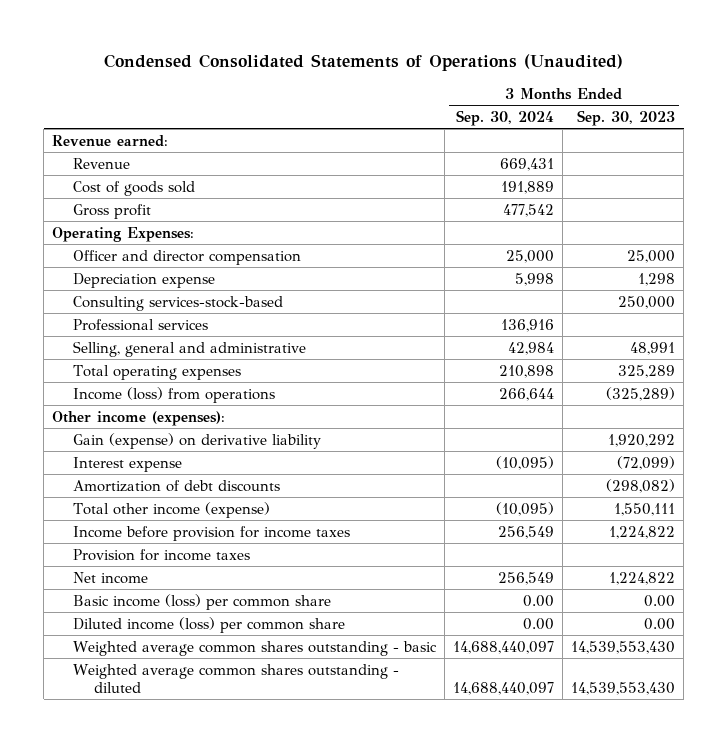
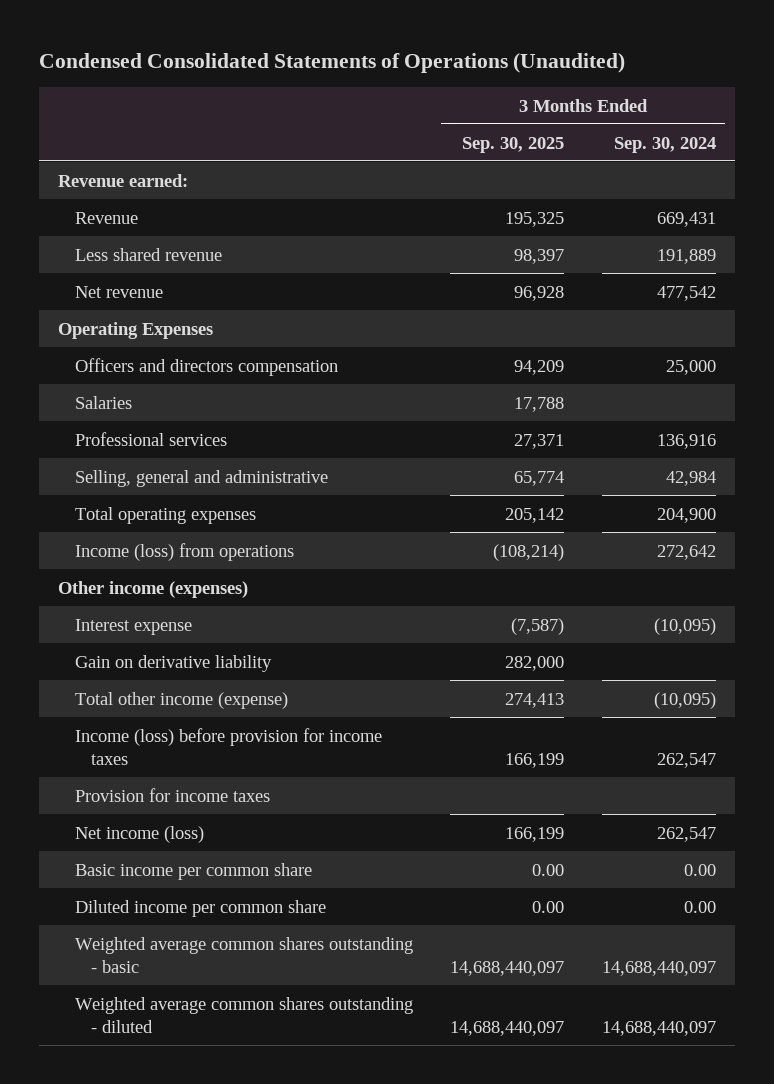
[577,110,676,127] Sep. 30, 2023 -> none
none -> [462,136,565,153] Sep. 30, 2025
[72,272,215,288] Depreciation expense -> none
[72,295,283,311] Consulting services-stock-based -> none
[72,180,195,196] Cost of goods sold -> [74,247,222,261] Less shared revenue
[72,203,151,219] Gross profit -> [74,285,163,298] Net revenue
[52,226,195,242] Operating Expenses: -> [58,321,214,339] Operating Expenses
[72,249,301,265] Officer and director compensation -> [74,357,338,376] Officers and directors compensation
none -> [74,395,132,409] Salaries
[72,432,321,449] Gain (expense) on derivative liability -> none
[499,364,555,378] 210,898 -> [656,507,716,523] 204,900
[499,387,555,401] 266,644 -> [656,544,716,560] 272,642
[52,410,226,426] Other income (expenses): -> [58,580,249,598] Other income (expenses)
[72,479,280,492] Amortization of debt discounts -> none
none -> [74,654,272,672] Gain on derivative liability
[72,525,350,541] Income before provision for income taxes -> [74,727,382,765] Income (loss) before provision for income taxes
[498,525,555,539] 256,549 -> [656,752,716,768] 262,547
[72,571,148,584] Net income -> [74,825,204,843] Net income (loss)
[498,571,555,585] 256,549 -> [656,826,716,842] 262,547
[72,593,331,610] Basic income (loss) per common share -> [74,862,312,880] Basic income per common share
[72,616,345,633] Diluted income (loss) per common share -> [74,899,326,917] Diluted income per common share

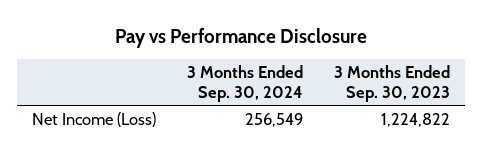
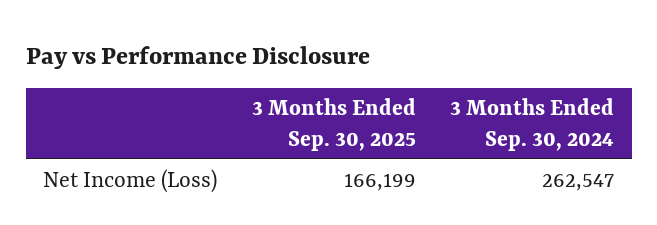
[333,64,450,103] 3 Months Ended Sep. 30, 2023 -> none
none -> [251,97,416,152] 3 Months Ended Sep. 30, 2025
[244,112,303,127] 256,549 -> [542,173,615,191] 262,547

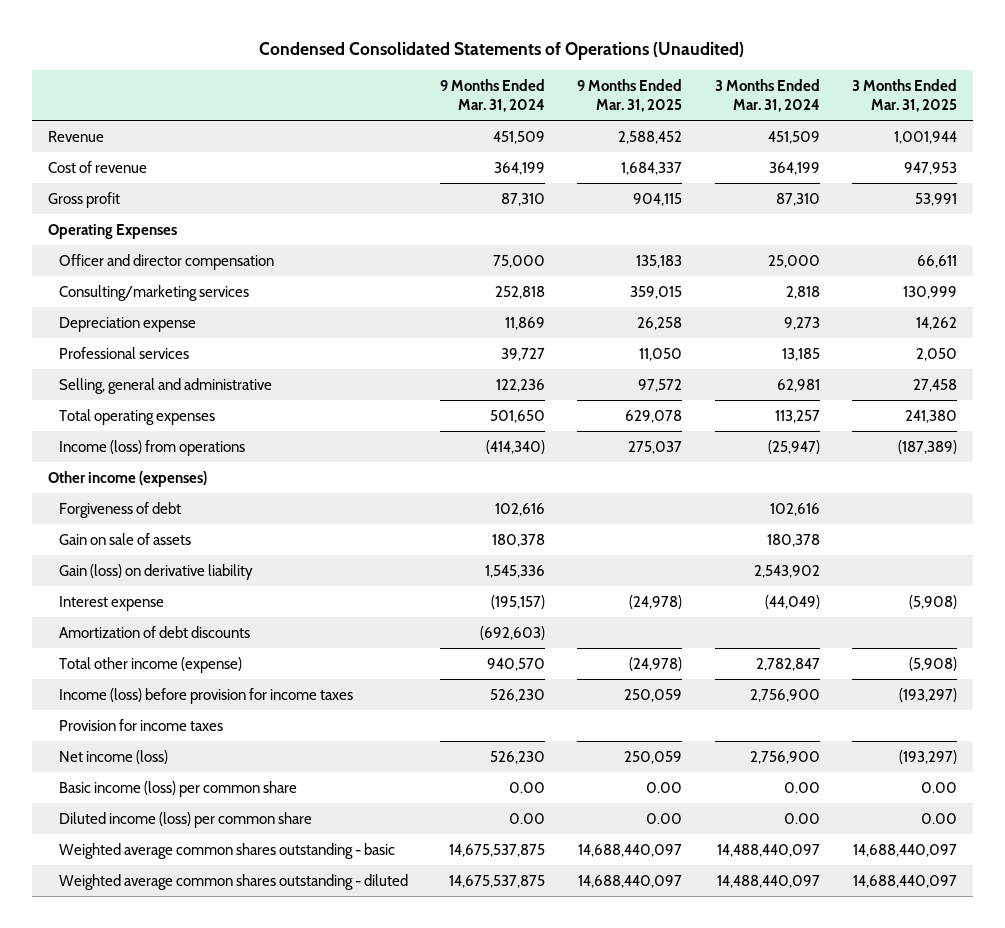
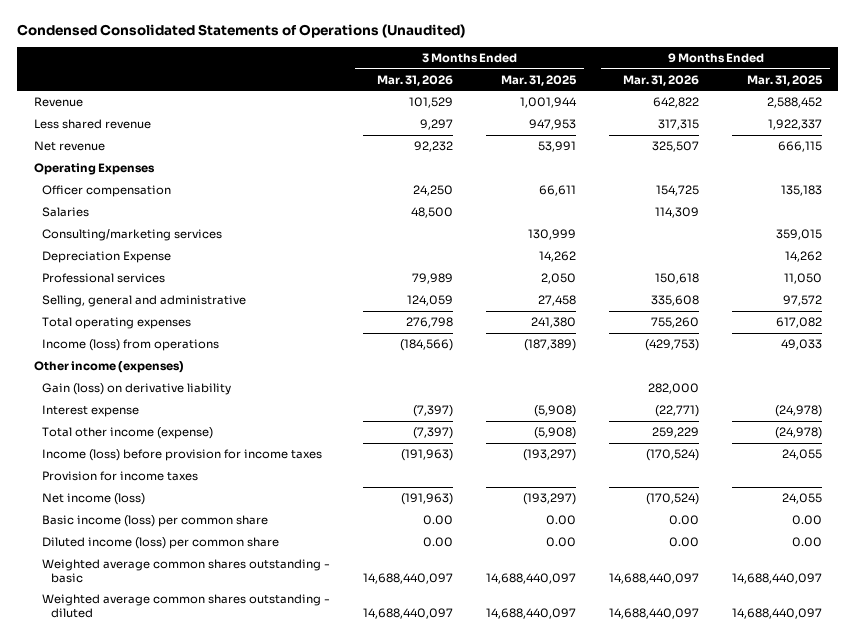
[439,78,545,113] 9 Months Ended Mar. 31, 2024 -> none
[714,78,820,113] 3 Months Ended Mar. 31, 2024 -> none
none -> [377,74,454,86] Mar. 31, 2026
none -> [623,74,700,86] Mar. 31, 2026
[47,191,120,208] Gross profit -> none
[47,160,147,173] Cost of revenue -> [33,119,151,130] Less shared revenue
[621,161,683,175] 1,684,337 -> [768,119,823,131] 1,922,337
none -> [33,141,105,152] Net revenue
[58,253,274,270] Officer and director compensation -> [42,185,172,198] Officer compensation
none -> [42,207,90,218] Salaries
[58,316,196,332] Depreciation expense -> [42,251,172,264] Depreciation Expense
[637,316,683,330] 26,258 -> [785,251,823,263] 14,262
[625,409,683,423] 629,078 -> [776,317,823,329] 617,082
[628,440,683,454] 275,037 -> [781,339,823,351] 49,033
[58,501,181,518] Forgiveness of debt -> none
[58,532,191,545] Gain on sale of assets -> none
[58,625,250,638] Amortization of debt discounts -> none
[624,688,683,702] 250,059 -> [782,449,823,461] 24,055
[624,750,683,764] 250,059 -> [782,493,823,505] 24,055

